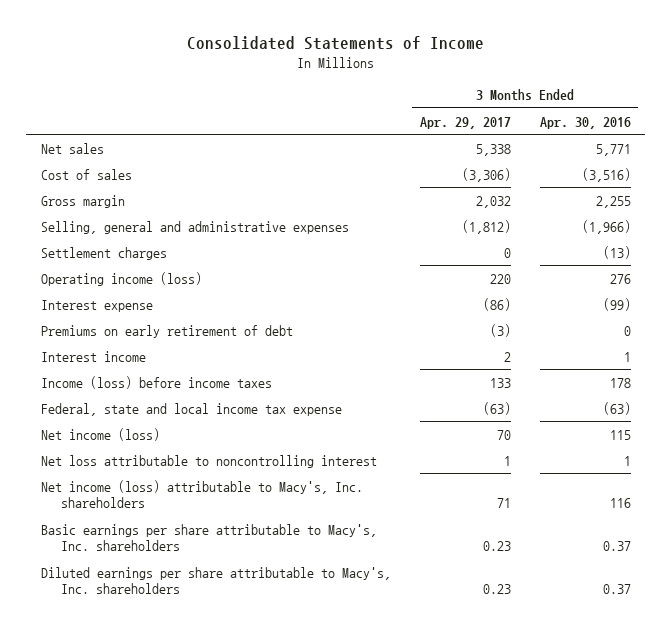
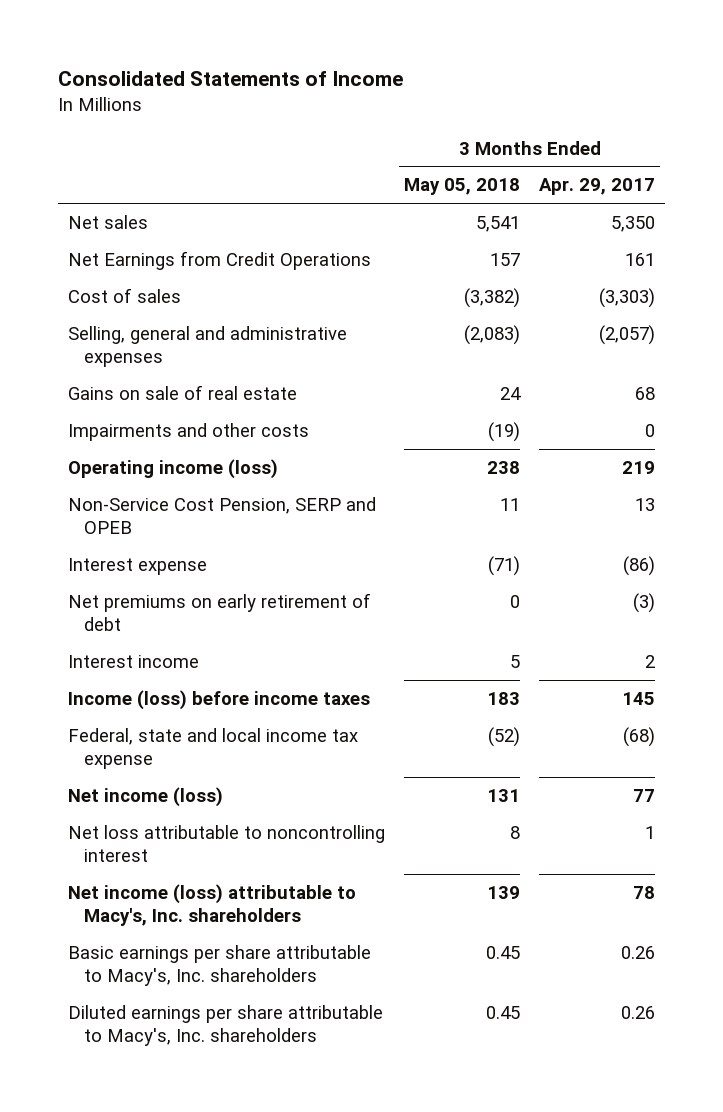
[539,116,631,129] Apr. 30, 2016 -> none
none -> [404,178,521,196] May 05, 2018
[40,194,125,208] Gross margin -> none
[40,246,167,260] Settlement charges -> none
[475,143,511,156] 5,338 -> [611,215,656,232] 5,350
none -> [67,250,371,270] Net Earnings from Credit Operations
[461,167,511,182] (3,306) -> [599,287,656,308] (3,303)
[461,219,511,234] (1,812) -> [599,324,656,345] (2,057)
none -> [67,384,297,400] Gains on sale of real estate
none -> [67,422,309,441] Impairments and other costs
[489,273,511,284] 220 -> [622,460,656,474] 219
none -> [67,496,376,535] Non-Service Cost Pension, SERP and OPEB
[40,324,293,338] Premiums on early retirement of debt -> [67,592,371,632] Net premiums on early retirement of debt
[489,377,511,388] 133 -> [622,691,656,705] 145
[482,401,511,415] (63) -> [623,726,656,747] (68)
[496,429,511,440] 70 -> [633,788,656,802] 77
[496,498,511,509] 71 -> [633,885,656,899] 78
[482,541,511,552] 0.23 -> [621,945,656,959] 0.26
[482,584,511,595] 0.23 -> [621,1005,656,1019] 0.26

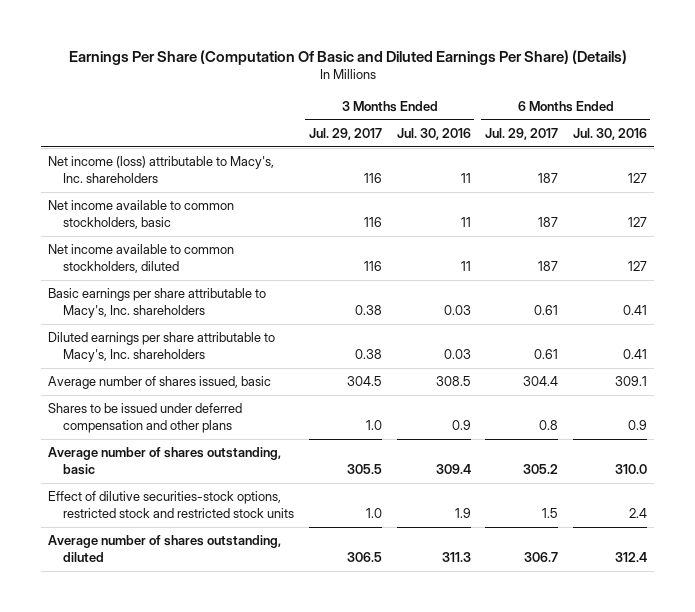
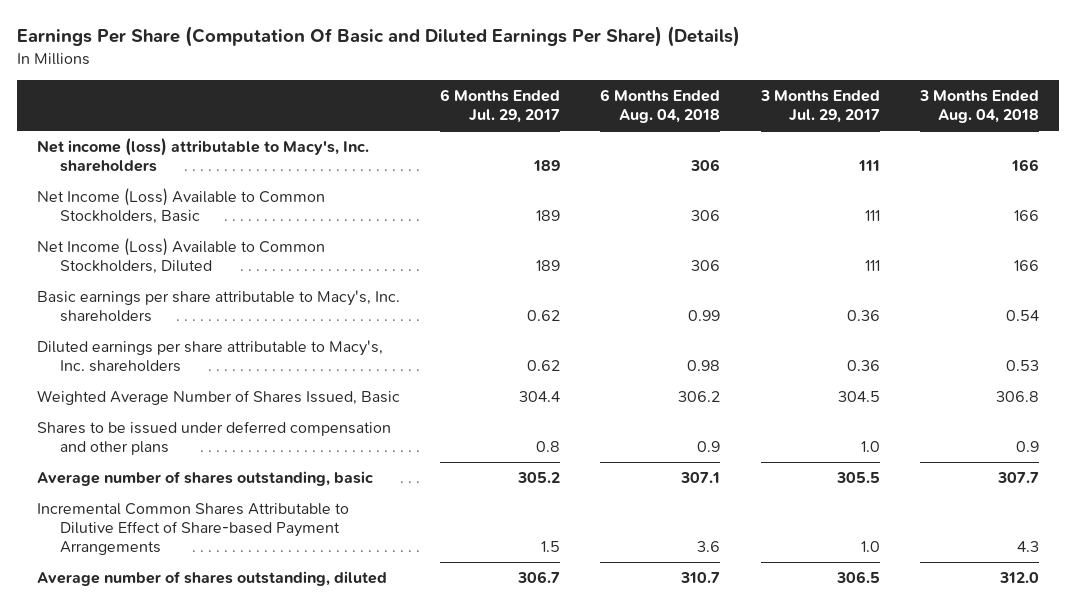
[396,128,471,141] Jul. 30, 2016 -> none
[572,128,647,141] Jul. 30, 2016 -> none
none -> [600,89,721,124] 6 Months Ended Aug. 04, 2018
none -> [918,90,1039,124] 3 Months Ended Aug. 04, 2018
[363,173,382,184] 116 -> [857,160,880,172] 111
[538,173,559,184] 187 -> [533,160,561,172] 189
[48,200,235,230] Net income available to common stockholders, basic -> [37,188,326,225] Net Income (Loss) Available to Common Stockholders, Basic
[363,217,382,228] 116 -> [864,210,880,222] 111
[538,217,559,228] 187 -> [536,210,561,222] 189
[48,244,235,274] Net income available to common stockholders, diluted -> [37,238,326,275] Net Income (Loss) Available to Common Stockholders, Diluted
[363,261,382,272] 116 -> [864,260,880,272] 111
[538,261,559,272] 187 -> [536,260,561,272] 189
[354,305,382,316] 0.38 -> [846,310,880,322] 0.36
[534,305,559,316] 0.61 -> [527,310,561,322] 0.62
[354,349,382,360] 0.38 -> [846,360,880,372] 0.36
[534,349,559,360] 0.61 -> [527,360,561,372] 0.62
[48,376,272,390] Average number of shares issued, basic -> [37,390,401,406] Weighted Average Number of Shares Issued, Basic
[48,491,295,519] Effect of dilutive securities-stock options, restricted stock and restricted stock units -> [37,503,350,556] Incremental Common Shares Attributable to Dilutive Effect of Share-based Payment Arrangements

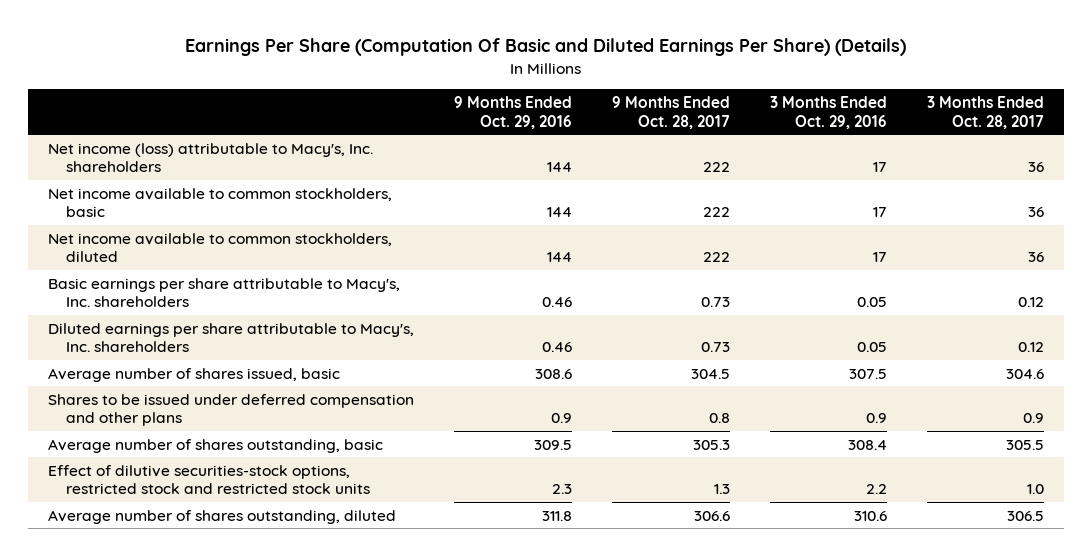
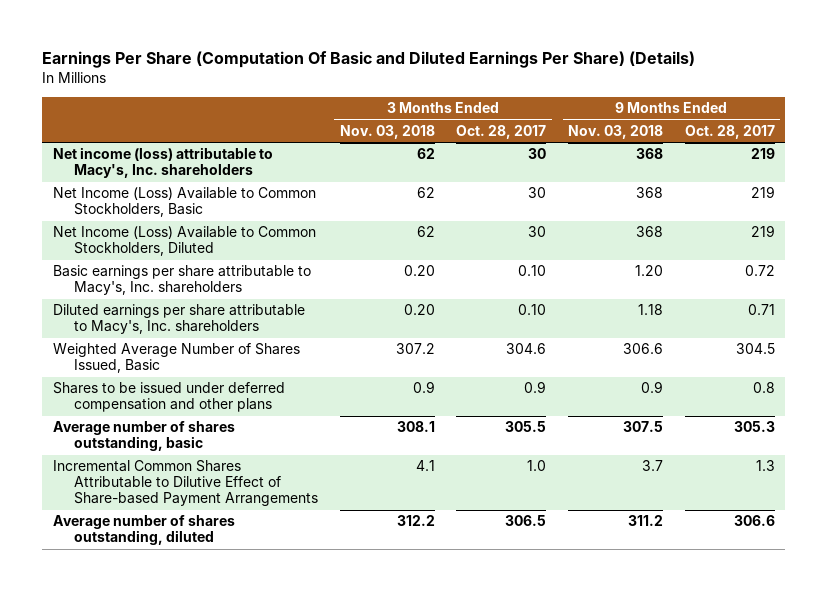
[454,95,573,129] 9 Months Ended Oct. 29, 2016 -> none
[770,95,888,129] 3 Months Ended Oct. 29, 2016 -> none
none -> [339,124,435,139] Nov. 03, 2018
none -> [567,124,663,139] Nov. 03, 2018
[703,162,731,173] 222 -> [750,148,775,160] 219
[1028,162,1045,173] 36 -> [528,148,547,160] 30
[48,187,393,218] Net income available to common stockholders, basic -> [53,187,317,218] Net Income (Loss) Available to Common Stockholders, Basic
[703,207,731,218] 222 -> [750,186,775,199] 219
[1028,207,1045,218] 36 -> [528,187,547,199] 30
[48,232,393,263] Net income available to common stockholders, diluted -> [53,226,317,257] Net Income (Loss) Available to Common Stockholders, Diluted
[703,252,731,263] 222 -> [750,225,775,238] 219
[1028,252,1045,263] 36 -> [528,226,547,238] 30
[701,297,731,308] 0.73 -> [744,265,775,277] 0.72
[1018,297,1045,308] 0.12 -> [518,265,547,277] 0.10
[701,342,731,353] 0.73 -> [747,304,775,316] 0.71
[1018,342,1045,353] 0.12 -> [518,304,547,316] 0.10
[48,367,341,382] Average number of shares issued, basic -> [53,343,301,374] Weighted Average Number of Shares Issued, Basic
[48,464,371,495] Effect of dilutive securities-stock options, restricted stock and restricted stock units -> [53,460,318,507] Incremental Common Shares Attributable to Dilutive Effect of Share-based Payment Arrangements

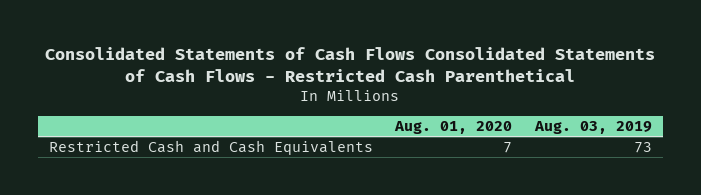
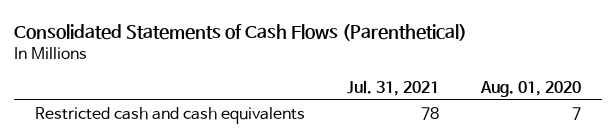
[45,47,656,83] Consolidated Statements of Cash Flows Consolidated Statements of Cash Flows - Restricted Cash Parenthetical -> [13,24,467,42] Consolidated Statements of Cash Flows (Parenthetical)
[533,120,652,134] Aug. 03, 2019 -> none
none -> [346,80,439,97] Jul. 31, 2021
[48,140,373,156] Restricted Cash and Cash Equivalents -> [34,107,305,125] Restricted cash and cash equivalents

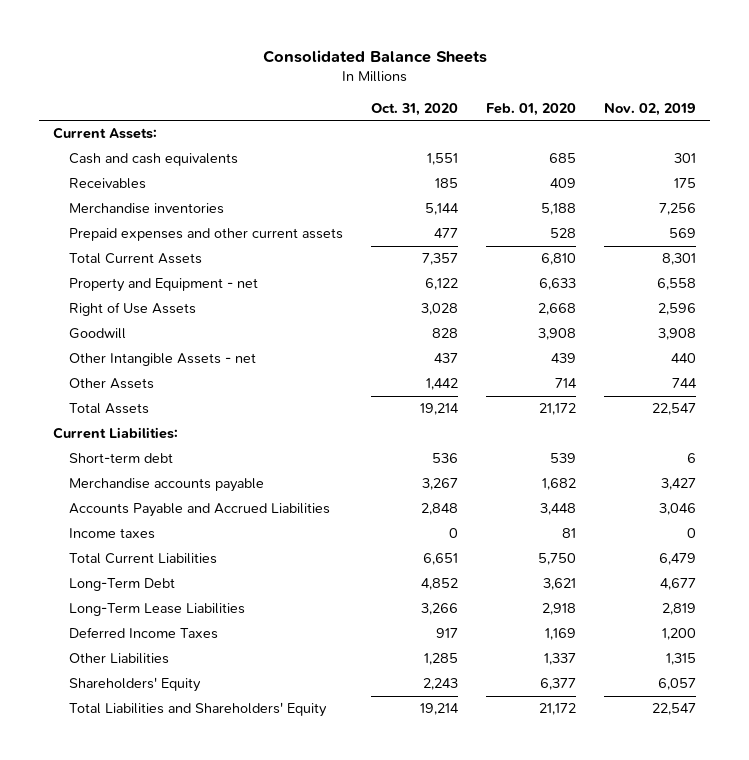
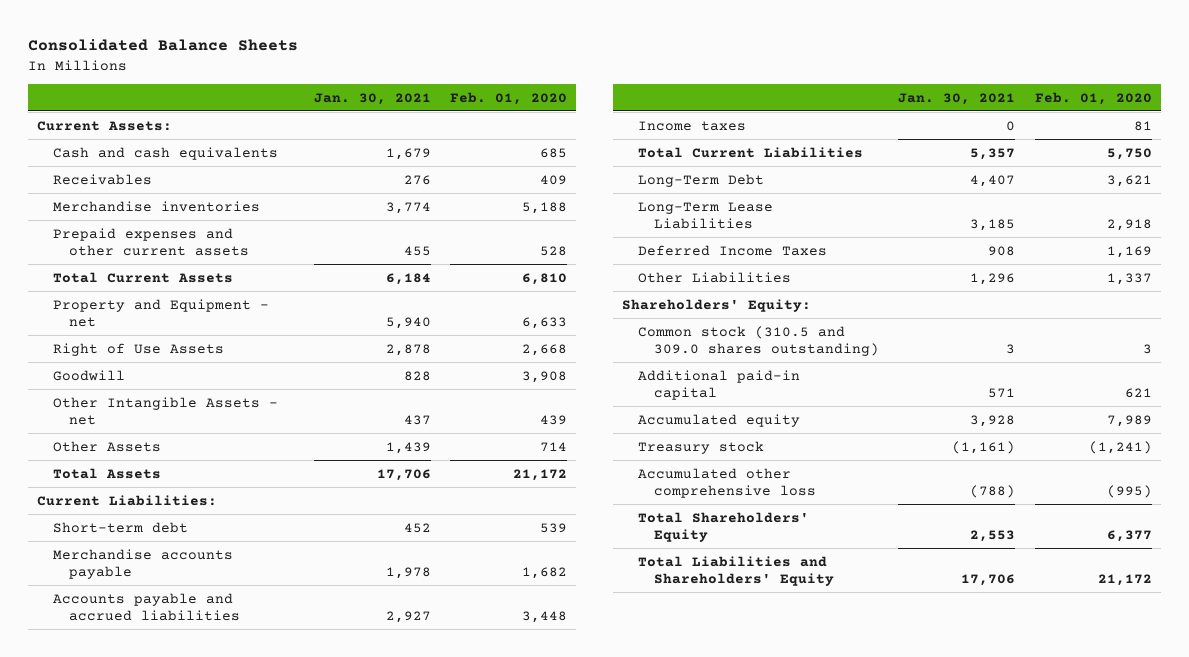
[370,102,458,116] Oct. 31, 2020 -> none
[603,102,696,116] Nov. 02, 2019 -> none
none -> [313,92,431,105] Jan. 30, 2021
[68,503,330,518] Accounts Payable and Accrued Liabilities -> [53,592,241,621] Accounts payable and accrued liabilities
none -> [622,298,812,312] Shareholders' Equity:
none -> [638,325,880,356] Common stock (310.5 and 309.0 shares outstanding)
none -> [638,369,801,400] Additional paid-in capital
none -> [638,413,801,427] Accumulated equity
none -> [638,440,765,454] Treasury stock
none -> [638,467,817,498] Accumulated other comprehensive loss
[68,677,201,693] Shareholders' Equity -> [638,511,810,542] Total Shareholders' Equity

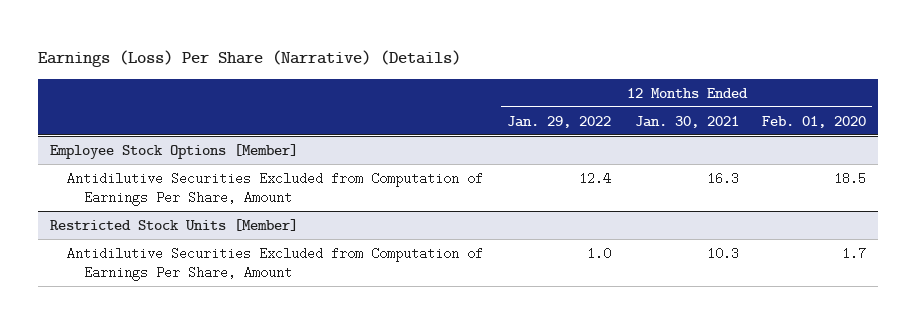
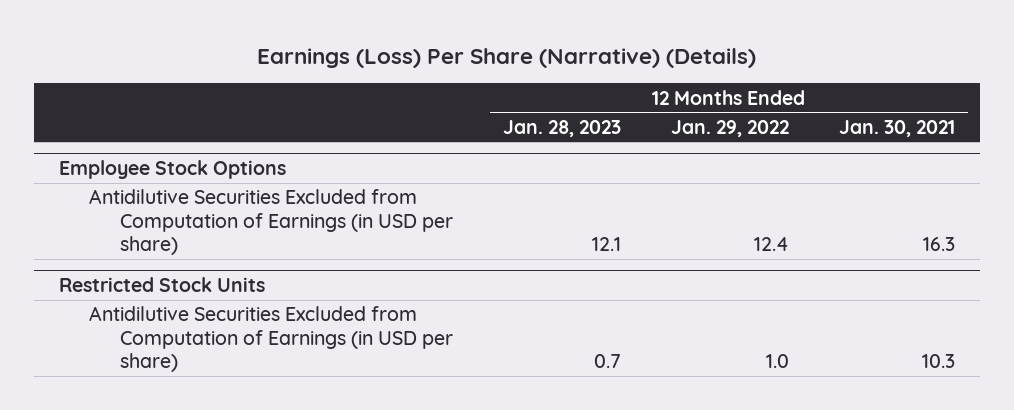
[762,115,867,128] Feb. 01, 2020 -> none
none -> [502,119,621,137] Jan. 28, 2023
[50,143,299,159] Employee Stock Options [Member] -> [58,160,286,180] Employee Stock Options
[67,171,484,206] Antidilutive Securities Excluded from Computation of Earnings Per Share, Amount -> [89,189,453,256] Antidilutive Securities Excluded from Computation of Earnings (in USD per share)
[50,218,299,231] Restricted Stock Units [Member] -> [58,277,265,293] Restricted Stock Units
[67,246,484,281] Antidilutive Securities Excluded from Computation of Earnings Per Share, Amount -> [89,306,453,373] Antidilutive Securities Excluded from Computation of Earnings (in USD per share)

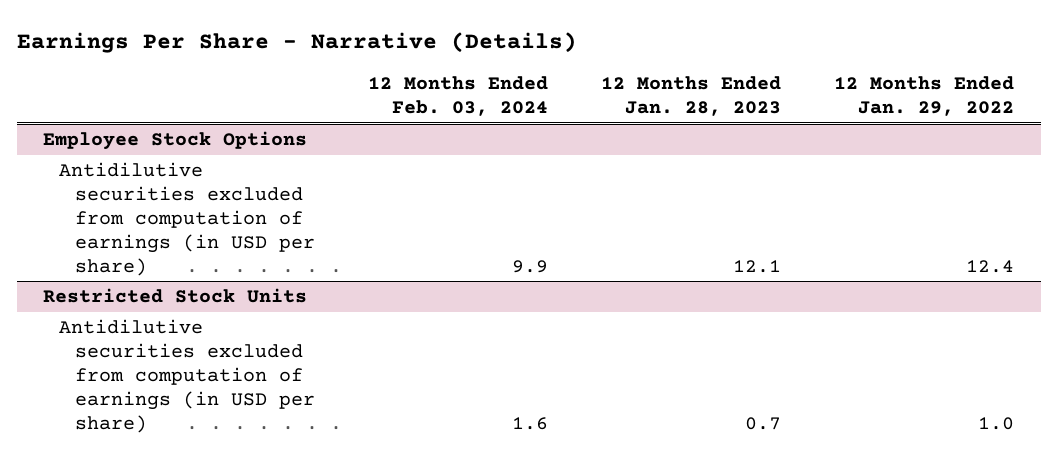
[257,48,757,69] Earnings (Loss) Per Share (Narrative) (Details) -> [16,31,577,53] Earnings Per Share - Narrative (Details)
[839,119,956,137] Jan. 30, 2021 -> none
none -> [368,76,549,117] 12 Months Ended Feb. 03, 2024
[89,189,453,256] Antidilutive Securities Excluded from Computation of Earnings (in USD per share) -> [59,162,316,276] Antidilutive securities excluded from computation of earnings (in USD per share)
[89,306,453,373] Antidilutive Securities Excluded from Computation of Earnings (in USD per share) -> [59,319,316,433] Antidilutive securities excluded from computation of earnings (in USD per share)

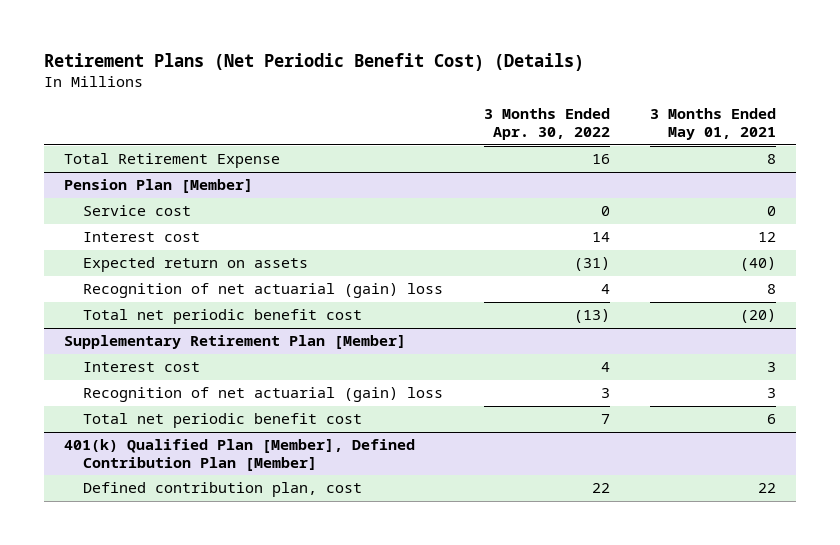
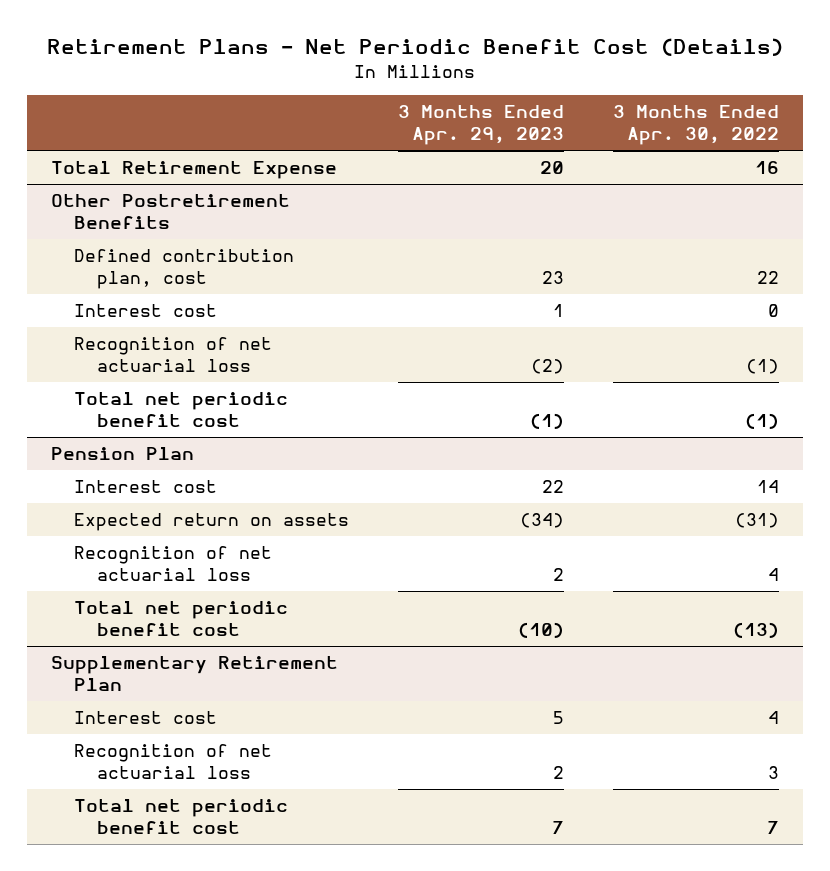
[43,52,584,71] Retirement Plans (Net Periodic Benefit Cost) (Details) -> [46,38,783,57] Retirement Plans - Net Periodic Benefit Cost (Details)
[649,108,776,141] 3 Months Ended May 01, 2021 -> none
none -> [397,105,564,146] 3 Months Ended Apr. 29, 2023
[83,205,192,217] Service cost -> none
none -> [51,194,291,230] Other Postretirement Benefits
none -> [74,249,295,290] Defined contribution plan, cost
none -> [74,304,218,318] Interest cost
none -> [74,337,273,373] Recognition of net actuarial loss
none -> [74,392,289,428] Total net periodic benefit cost
[63,179,253,194] Pension Plan [Member] -> [51,447,195,461] Pension Plan
[83,283,444,299] Recognition of net actuarial (gain) loss -> [74,546,273,582] Recognition of net actuarial loss
[63,335,406,350] Supplementary Retirement Plan [Member] -> [51,656,339,692] Supplementary Retirement Plan
[83,387,444,403] Recognition of net actuarial (gain) loss -> [74,744,273,780] Recognition of net actuarial loss
[63,439,415,471] 401(k) Qualified Plan [Member], Defined Contribution Plan [Member] -> none
[83,482,363,498] Defined contribution plan, cost -> none

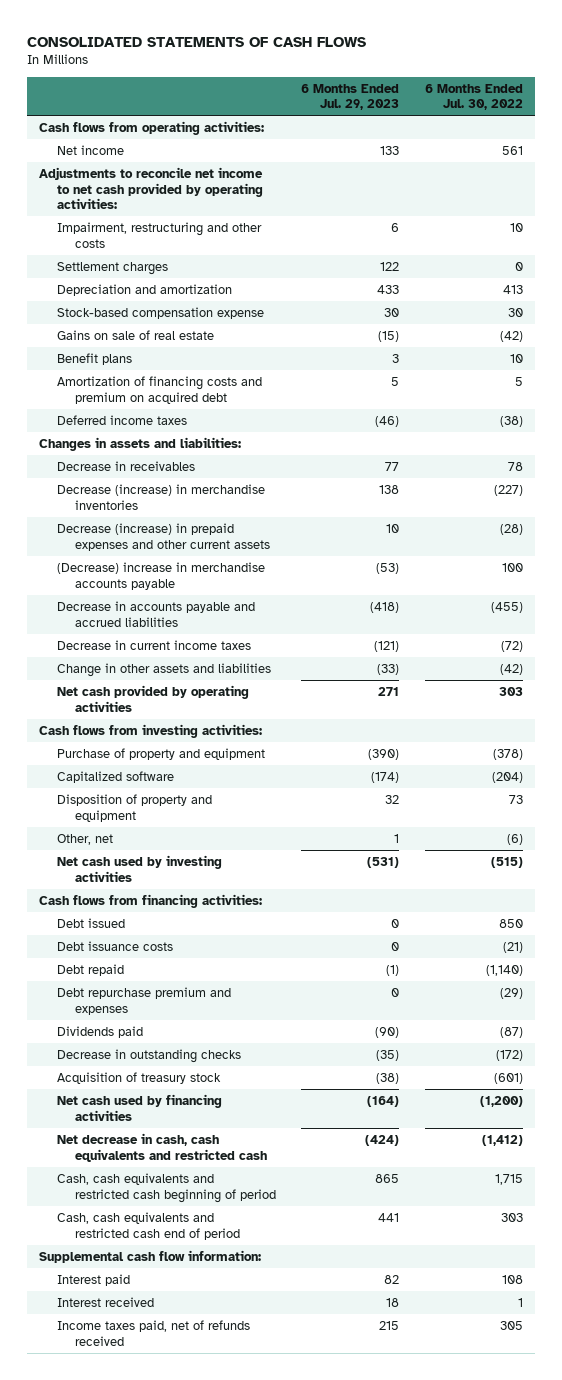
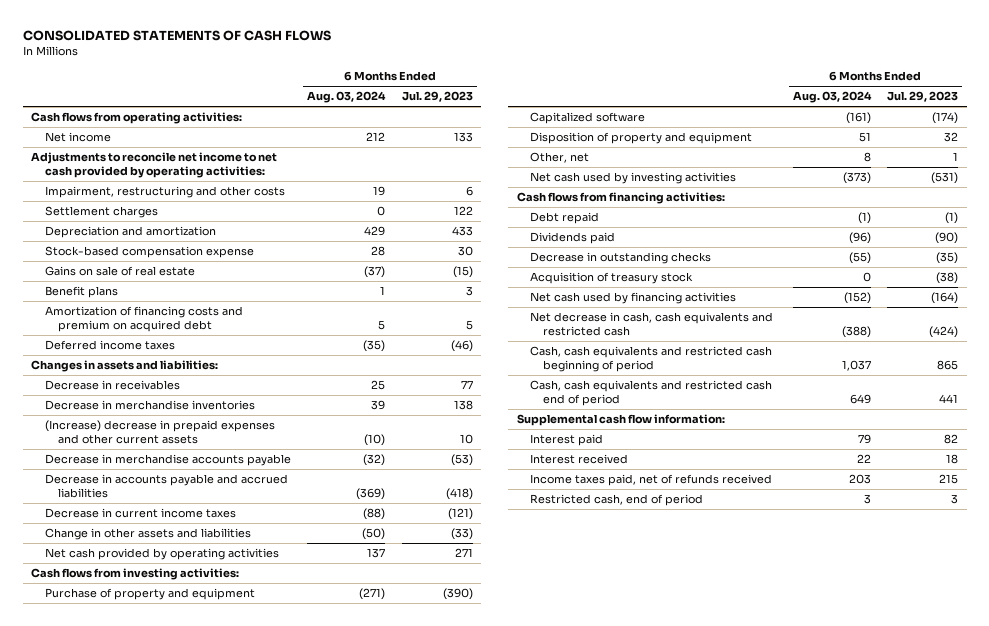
[424,83,523,111] 6 Months Ended Jul. 30, 2022 -> none
none -> [307,91,387,104] Aug. 03, 2024
[57,483,266,510] Decrease (increase) in merchandise inventories -> [44,400,255,411] Decrease in merchandise inventories
[57,522,271,551] Decrease (increase) in prepaid expenses and other current assets -> [44,420,275,445] (Increase) decrease in prepaid expenses and other current assets
[57,561,266,590] (Decrease) increase in merchandise accounts payable -> [44,454,291,467] Decrease in merchandise accounts payable
[57,917,126,928] Debt issued -> none
[57,940,174,951] Debt issuance costs -> none
[57,986,232,1015] Debt repurchase premium and expenses -> none
none -> [530,494,704,507] Restricted cash, end of period

